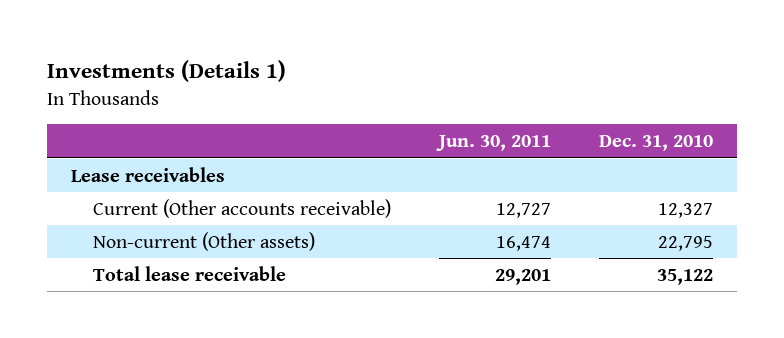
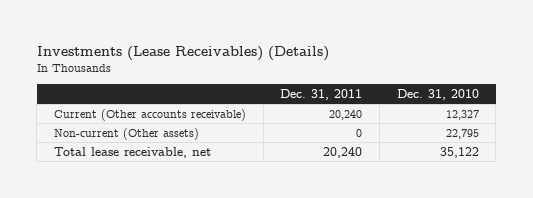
[47,59,287,82] Investments (Details 1) -> [36,45,329,61] Investments (Lease Receivables) (Details)
[436,135,552,152] Jun. 30, 2011 -> none
none -> [280,88,363,100] Dec. 31, 2011
[70,166,225,182] Lease receivables -> none
[93,265,287,281] Total lease receivable -> [53,146,211,158] Total lease receivable, net

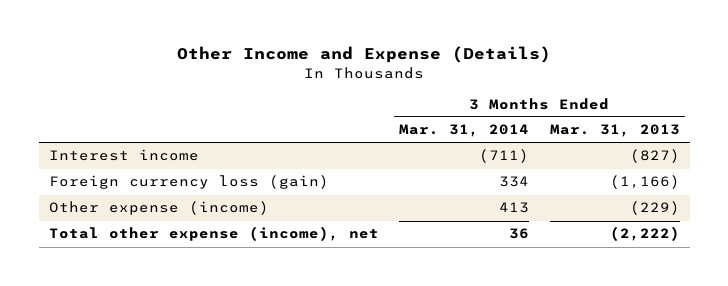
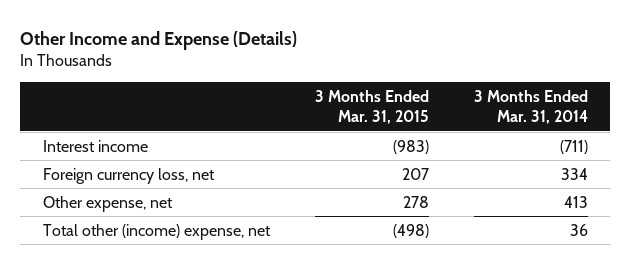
[549,124,680,138] Mar. 31, 2013 -> none
none -> [314,89,429,124] 3 Months Ended Mar. 31, 2015
[48,175,329,190] Foreign currency loss (gain) -> [42,167,215,184] Foreign currency loss, net
[48,201,269,216] Other expense (income) -> [42,195,173,212] Other expense, net
[48,226,379,242] Total other expense (income), net -> [42,223,271,240] Total other (income) expense, net

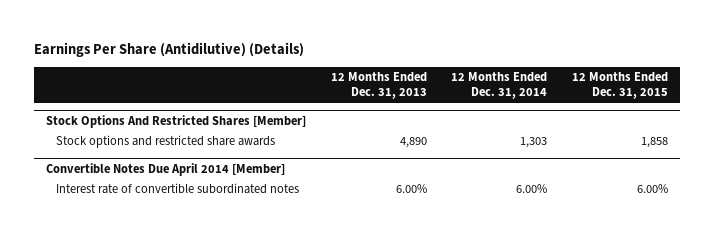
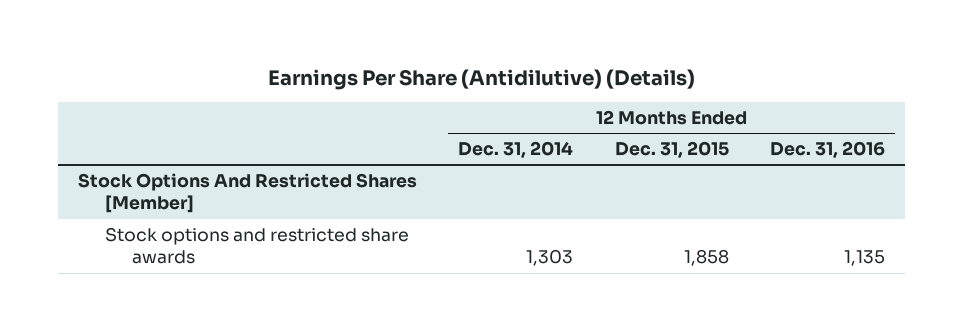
[330,71,427,100] 12 Months Ended Dec. 31, 2013 -> none
none -> [769,141,885,159] Dec. 31, 2016
[46,163,286,177] Convertible Notes Due April 2014 [Member] -> none
[55,183,299,195] Interest rate of convertible subordinated notes -> none

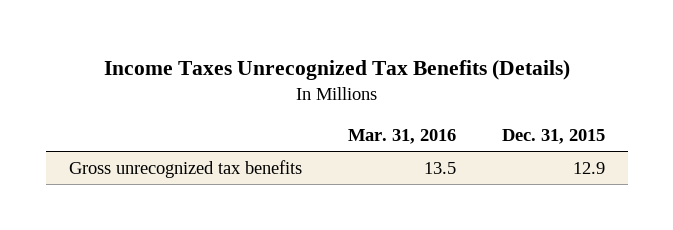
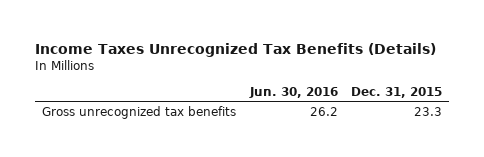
[347,129,456,145] Mar. 31, 2016 -> none
none -> [248,87,338,99] Jun. 30, 2016
[572,162,605,175] 12.9 -> [414,107,443,117] 23.3

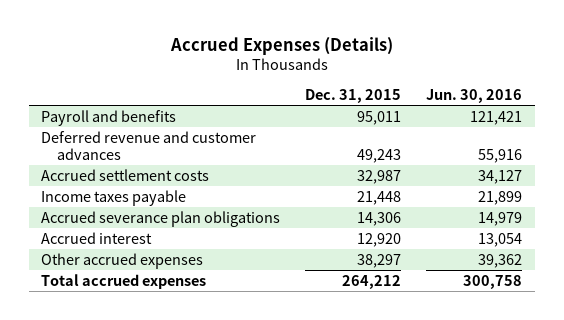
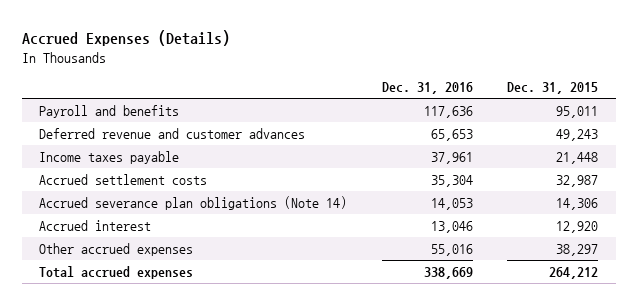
[426,89,523,104] Jun. 30, 2016 -> none
none -> [381,82,473,95] Dec. 31, 2016
[41,168,210,181] Accrued settlement costs -> [38,173,207,185] Accrued settlement costs
[41,210,281,227] Accrued severance plan obligations -> [38,195,347,210] Accrued severance plan obligations (Note 14)

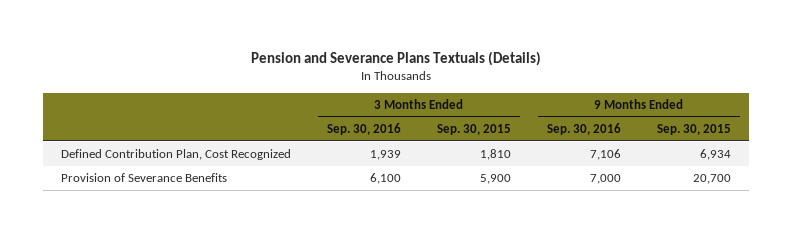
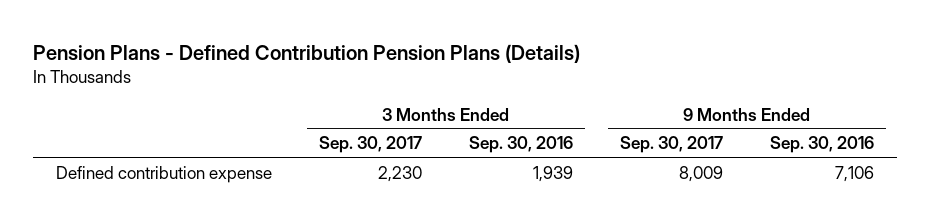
[251,51,542,67] Pension and Severance Plans Textuals (Details) -> [32,43,580,63] Pension Plans - Defined Contribution Pension Plans (Details)
[437,123,512,135] Sep. 30, 2015 -> none
[657,123,732,135] Sep. 30, 2015 -> none
none -> [319,136,423,154] Sep. 30, 2017
none -> [620,136,724,154] Sep. 30, 2017
[61,173,228,183] Provision of Severance Benefits -> none
[61,149,292,161] Defined Contribution Plan, Cost Recognized -> [56,165,273,183] Defined contribution expense

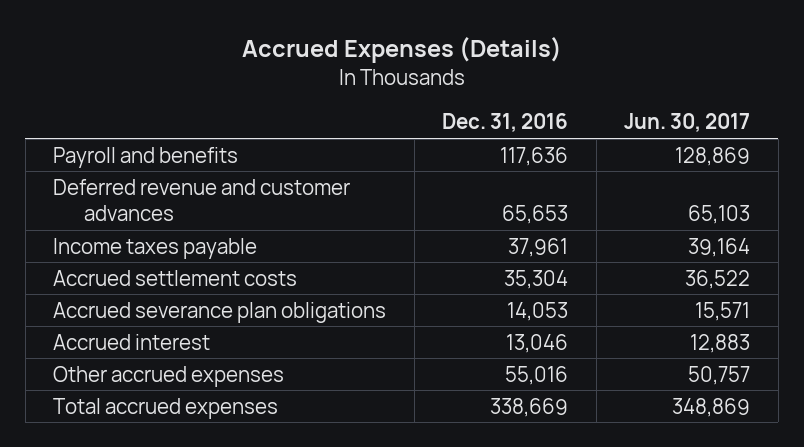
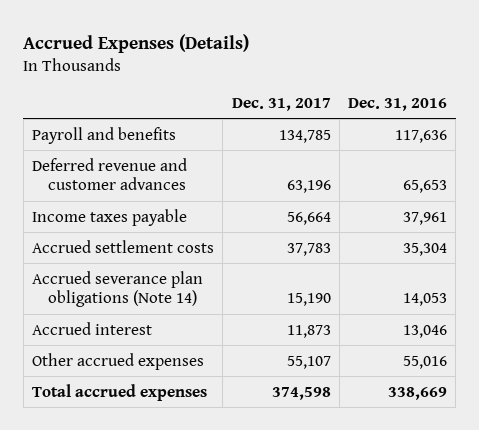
[624,113,751,133] Jun. 30, 2017 -> none
none -> [231,97,331,111] Dec. 31, 2017
[53,301,387,323] Accrued severance plan obligations -> [32,270,204,308] Accrued severance plan obligations (Note 14)

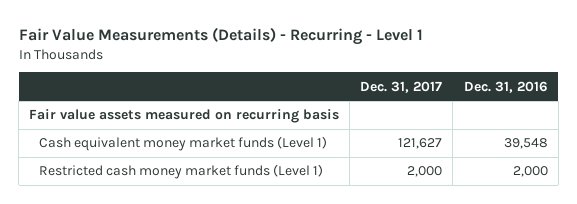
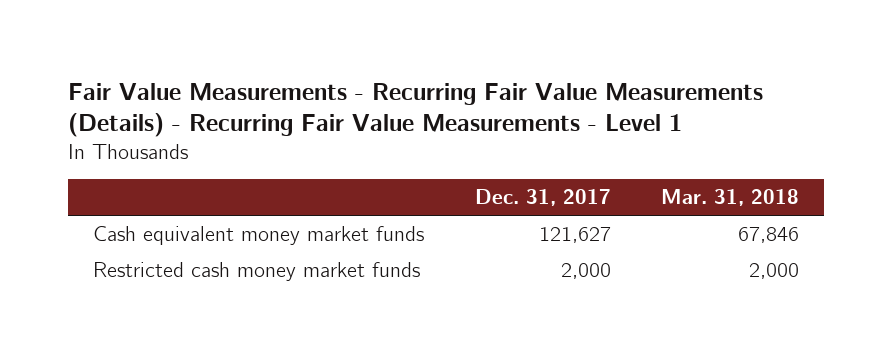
[18,26,423,45] Fair Value Measurements (Details) - Recurring - Level 1 -> [67,82,763,138] Fair Value Measurements - Recurring Fair Value Measurements (Details) - Recurring Fair Value Measurements - Level 1
[463,80,548,93] Dec. 31, 2016 -> none
none -> [661,189,800,207] Mar. 31, 2018
[29,109,340,124] Fair value assets measured on recurring basis -> none
[39,136,328,152] Cash equivalent money market funds (Level 1) -> [93,226,425,246] Cash equivalent money market funds
[39,164,324,180] Restricted cash money market funds (Level 1) -> [93,262,421,282] Restricted cash money market funds

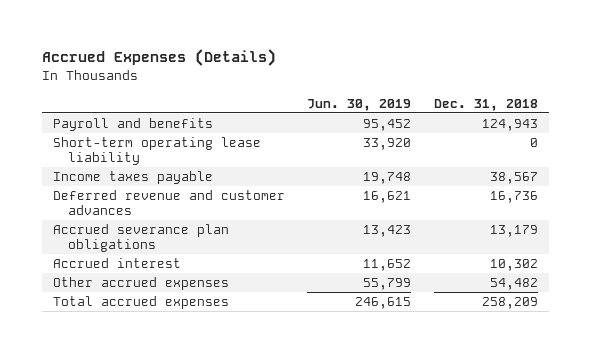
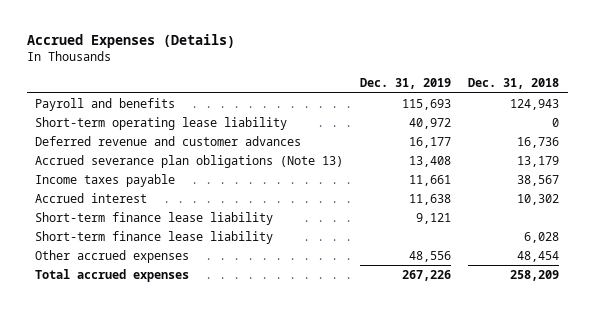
[307,98,412,111] Jun. 30, 2019 -> none
none -> [360,78,452,90] Dec. 31, 2019
[52,224,229,253] Accrued severance plan obligations -> [35,155,344,169] Accrued severance plan obligations (Note 13)
[52,171,213,185] Income taxes payable -> [35,174,176,188] Income taxes payable
none -> [35,212,274,226] Short-term finance lease liability
none -> [35,231,274,245] Short-term finance lease liability
[489,278,538,291] 54,482 -> [517,251,560,263] 48,454

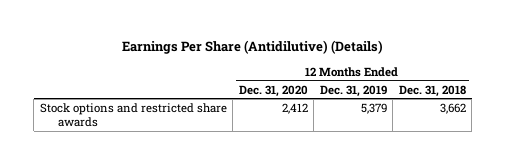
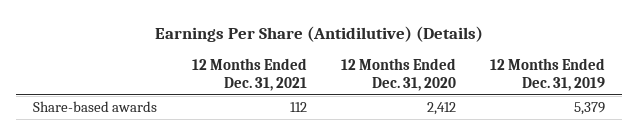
[398,84,466,97] Dec. 31, 2018 -> none
none -> [191,57,307,92] 12 Months Ended Dec. 31, 2021
[39,103,227,128] Stock options and restricted share awards -> [33,101,158,113] Share-based awards

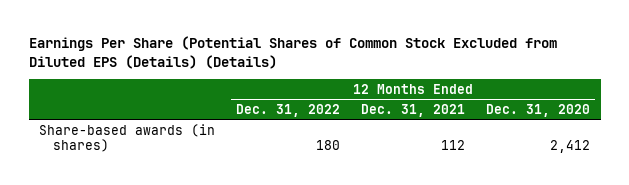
[155,25,484,42] Earnings Per Share (Antidilutive) (Details) -> [28,35,557,69] Earnings Per Share (Potential Shares of Common Stock Excluded from Diluted EPS (Details) (Details)
[490,57,606,92] 12 Months Ended Dec. 31, 2019 -> none
none -> [236,103,341,117] Dec. 31, 2022
[33,101,158,113] Share-based awards -> [39,123,216,153] Share-based awards (in shares)

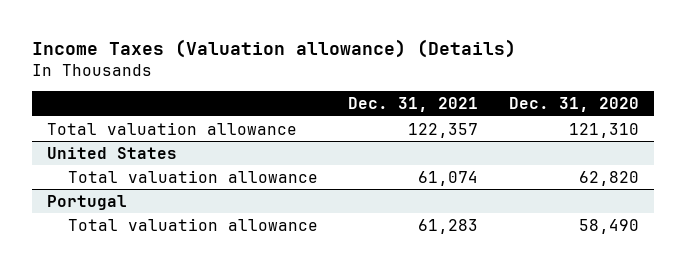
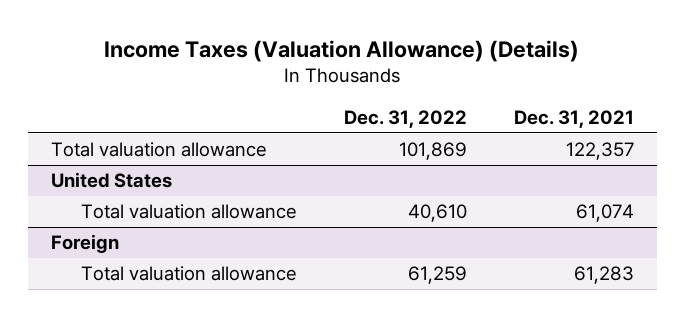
[31,39,516,59] Income Taxes (Valuation allowance) (Details) -> [104,39,580,62] Income Taxes (Valuation Allowance) (Details)
[508,97,639,113] Dec. 31, 2020 -> none
none -> [343,109,467,128] Dec. 31, 2022
[46,194,127,210] Portugal -> [51,234,120,254] Foreign

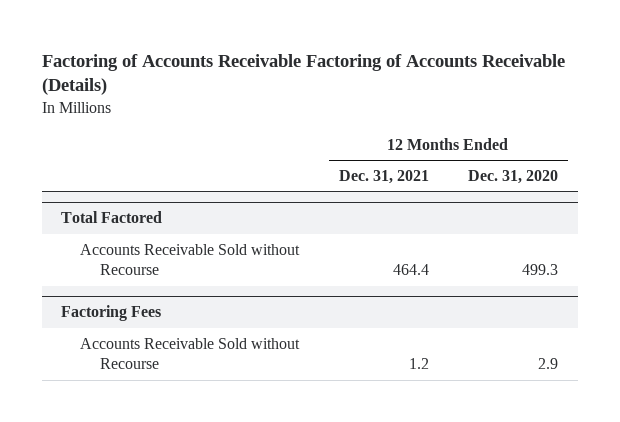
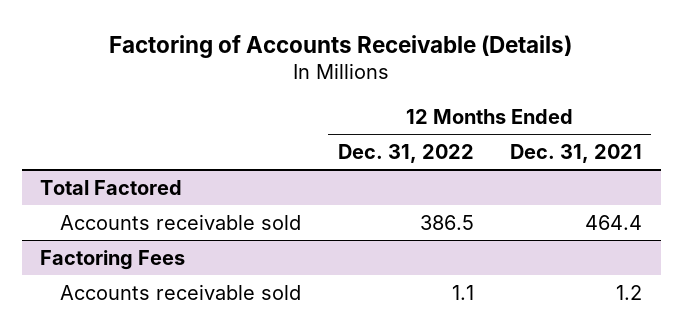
[41,53,565,96] Factoring of Accounts Receivable Factoring of Accounts Receivable (Details) -> [109,34,573,58] Factoring of Accounts Receivable (Details)
[468,169,559,184] Dec. 31, 2020 -> none
none -> [337,143,474,163] Dec. 31, 2022
[80,243,301,276] Accounts Receivable Sold without Recourse -> [59,213,301,230] Accounts receivable sold
[80,337,301,370] Accounts Receivable Sold without Recourse -> [59,283,301,300] Accounts receivable sold

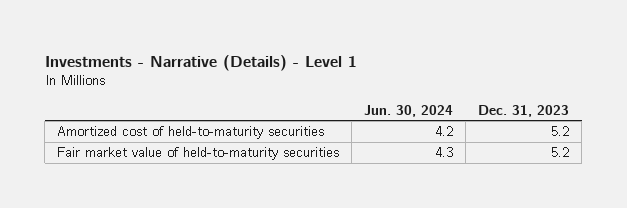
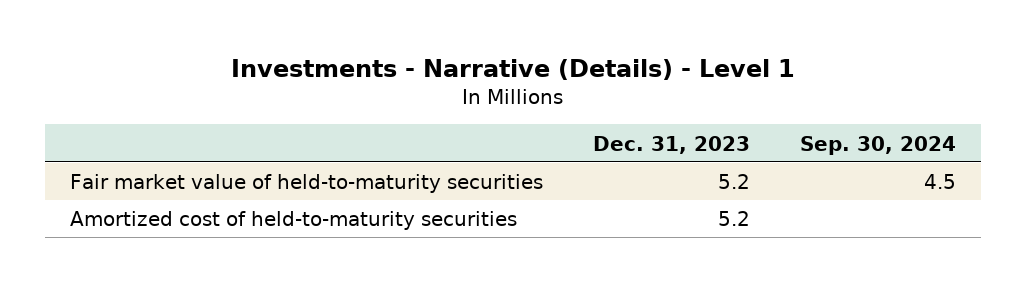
[364,104,454,117] Jun. 30, 2024 -> none
none -> [799,135,956,155] Sep. 30, 2024
[57,126,325,140] Amortized cost of held-to-maturity securities -> [70,211,518,231] Amortized cost of held-to-maturity securities

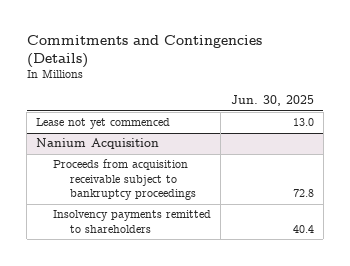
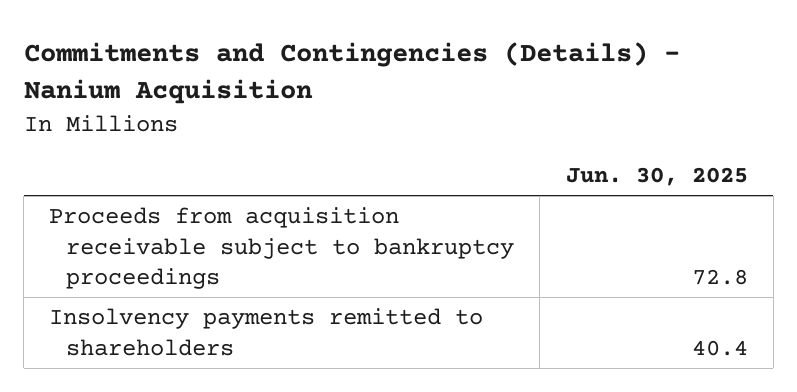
[26,34,262,68] Commitments and Contingencies (Details) -> [23,41,680,105] Commitments and Contingencies (Details) - Nanium Acquisition
[36,118,171,130] Lease not yet commenced -> none
[36,138,160,150] Nanium Acquisition -> none

